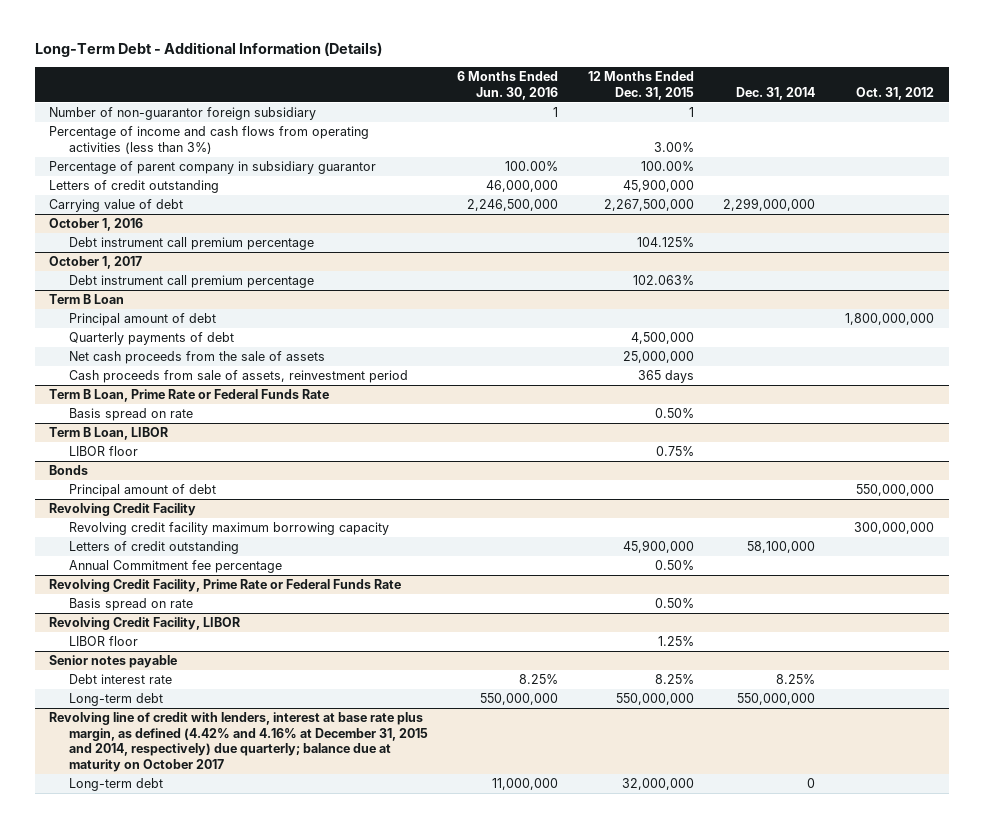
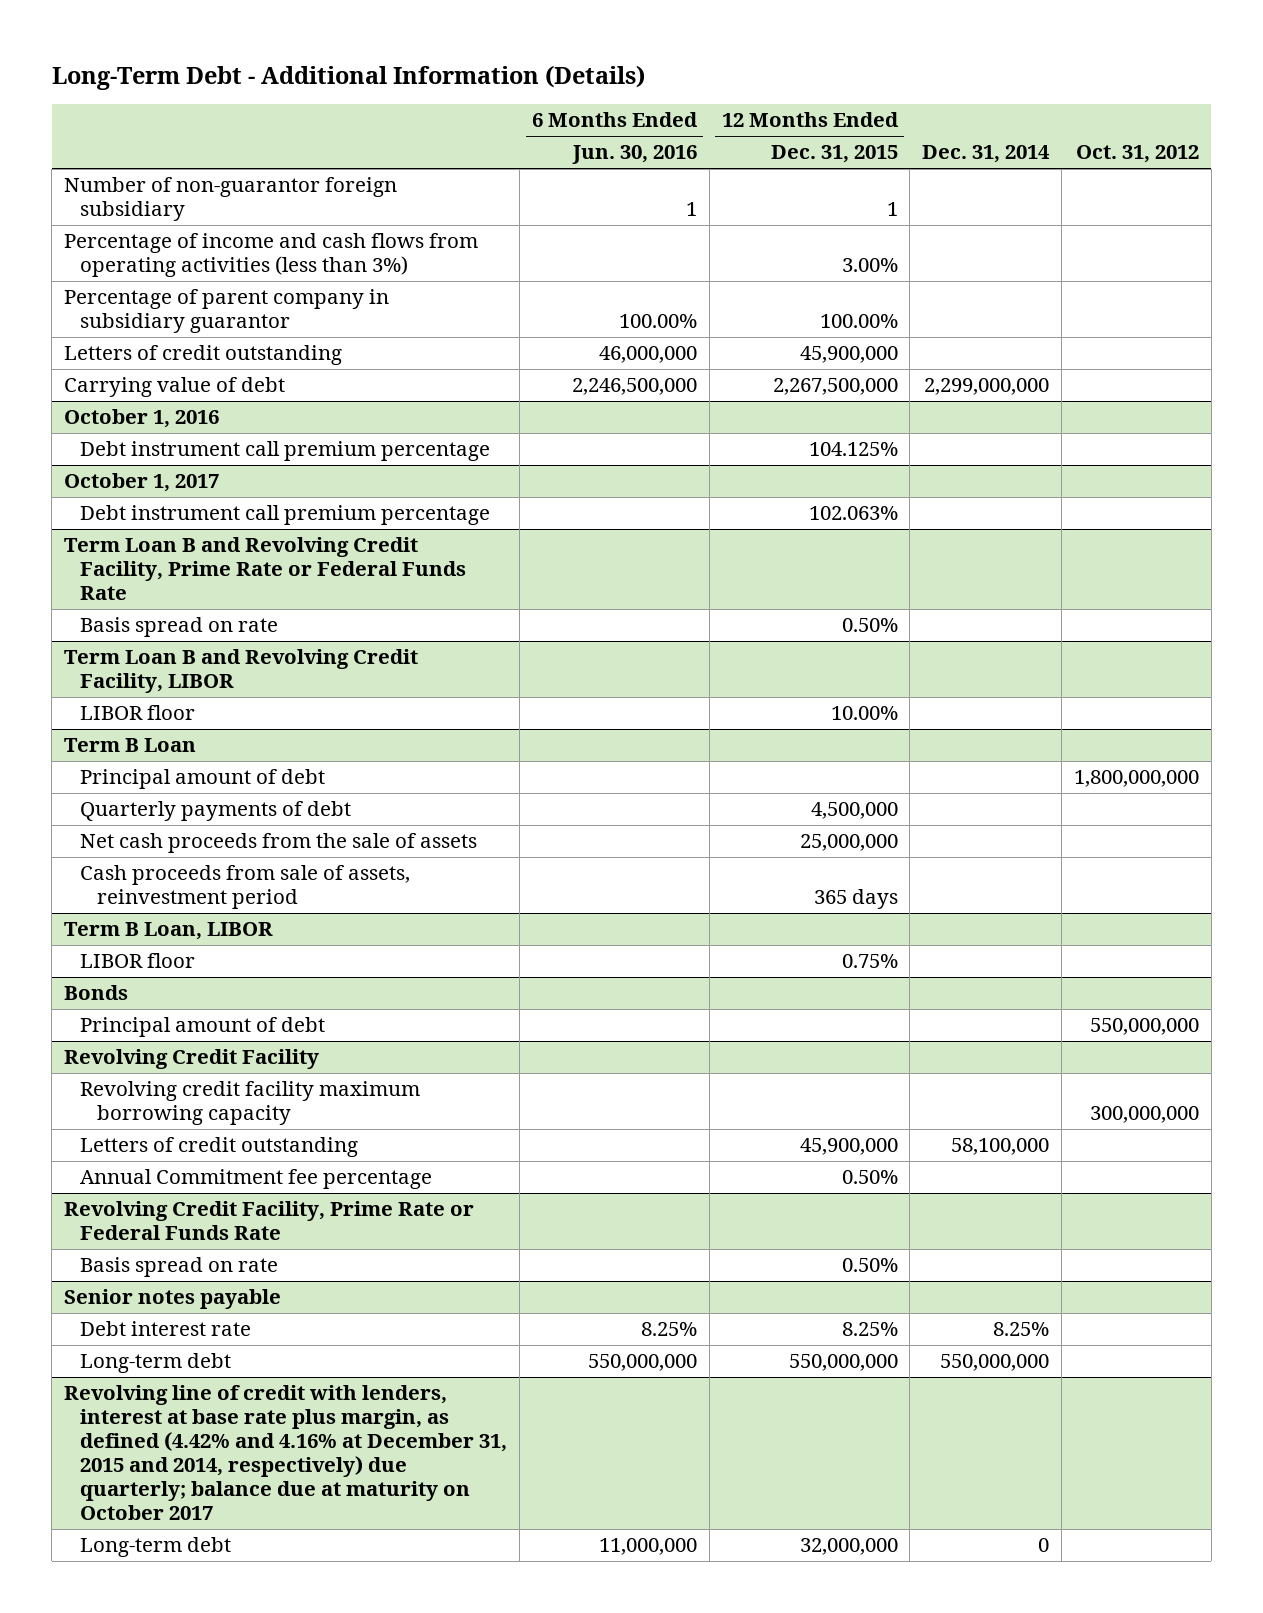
none -> [64,537,467,601] Term Loan B and Revolving Credit Facility, Prime Rate or Federal Funds Rate
none -> [80,617,279,638] Basis spread on rate
none -> [64,649,419,694] Term Loan B and Revolving Credit Facility, LIBOR
none -> [80,705,196,721] LIBOR floor
[49,389,330,403] Term B Loan, Prime Rate or Federal Funds Rate -> none
[68,408,193,422] Basis spread on rate -> none
[49,617,241,631] Revolving Credit Facility, LIBOR -> none
[68,636,138,647] LIBOR floor -> none

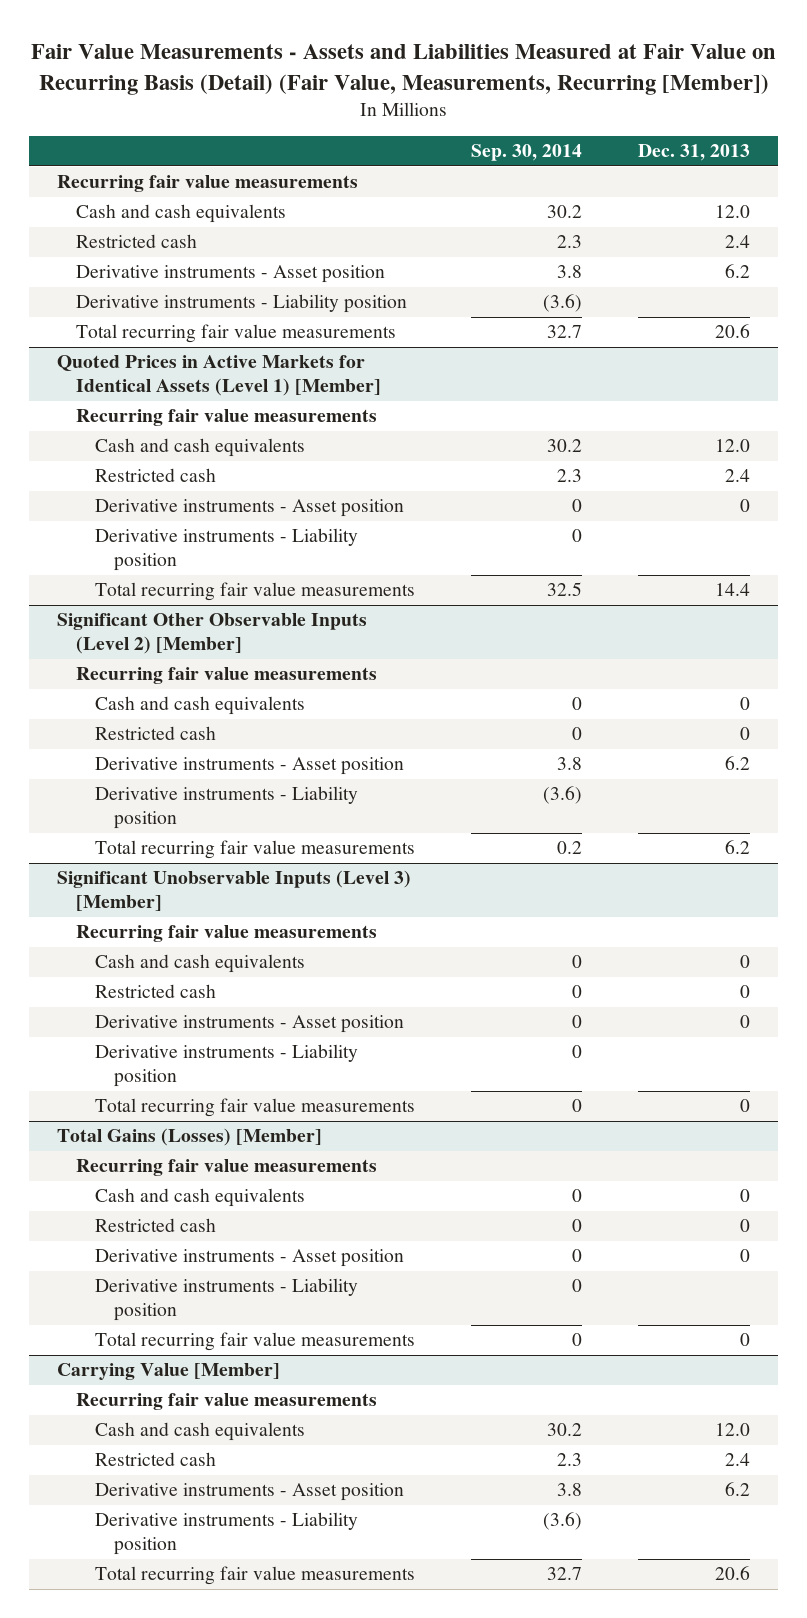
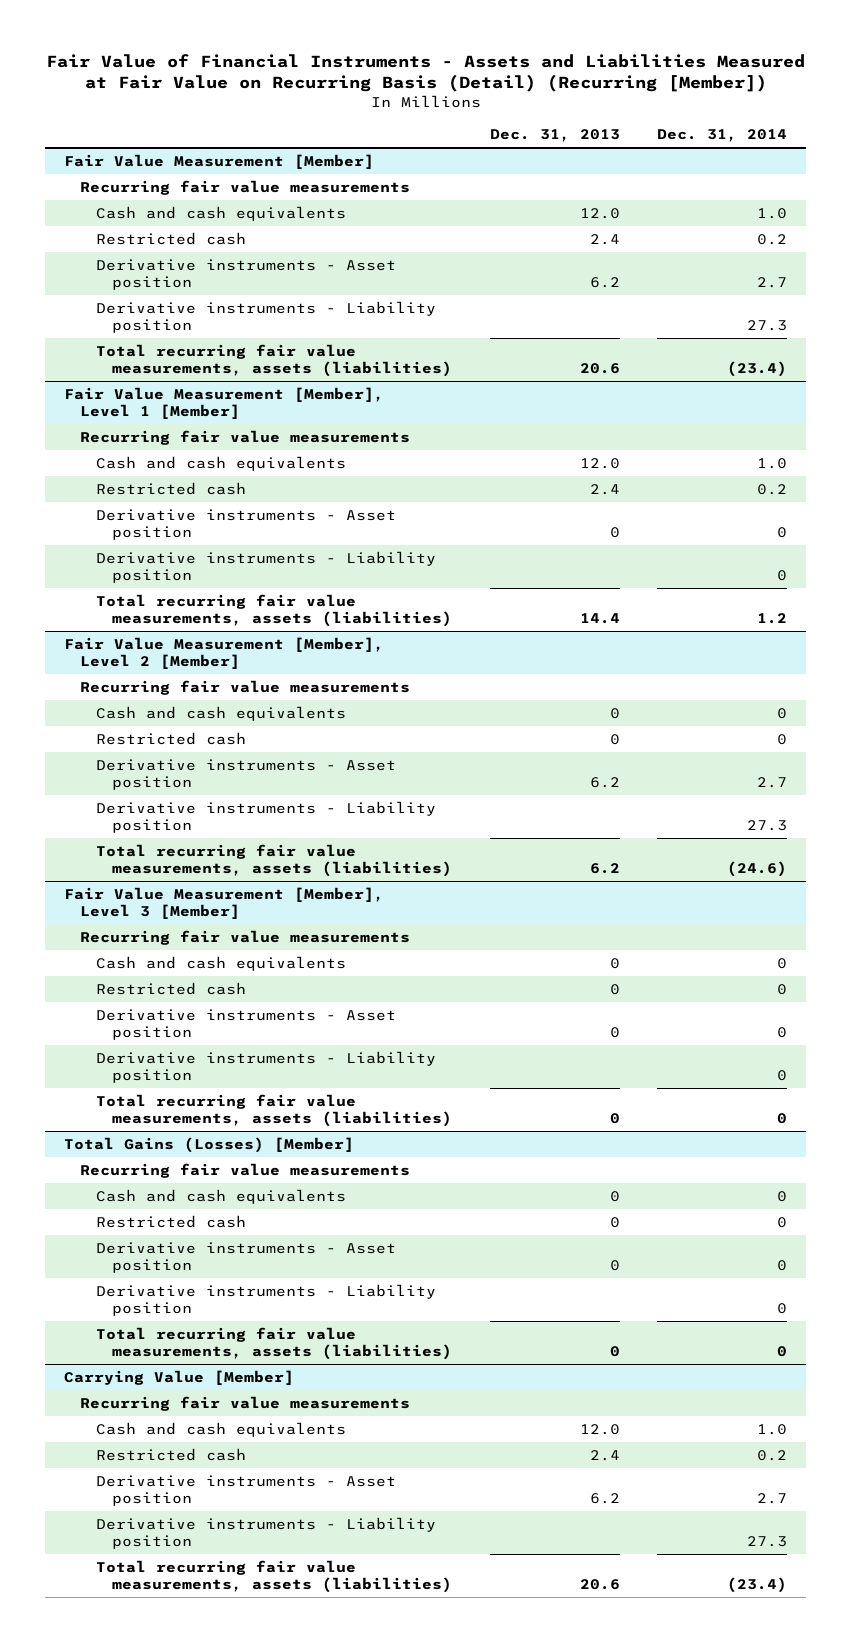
[30,44,776,95] Fair Value Measurements - Assets and Liabilities Measured at Fair Value on Recurring Basis (Detail) (Fair Value, Measurements, Recurring [Member]) -> [45,53,805,93] Fair Value of Financial Instruments - Assets and Liabilities Measured at Fair Value on Recurring Basis (Detail) (Recurring [Member])
[470,144,582,162] Sep. 30, 2014 -> none
none -> [657,128,788,142] Dec. 31, 2014
none -> [64,153,375,169] Fair Value Measurement [Member]
[57,355,381,397] Quoted Prices in Active Markets for Identical Assets (Level 1) [Member] -> none
[75,324,396,344] Total recurring fair value measurements -> [95,343,452,377] Total recurring fair value measurements, assets (liabilities)
none -> [64,386,385,419] Fair Value Measurement [Member], Level 1 [Member]
[57,613,368,655] Significant Other Observable Inputs (Level 2) [Member] -> none
[94,582,415,602] Total recurring fair value measurements -> [95,593,452,627] Total recurring fair value measurements, assets (liabilities)
none -> [64,636,385,669] Fair Value Measurement [Member], Level 2 [Member]
[57,870,412,912] Significant Unobservable Inputs (Level 3) [Member] -> none
[94,840,415,860] Total recurring fair value measurements -> [95,843,452,877] Total recurring fair value measurements, assets (liabilities)
none -> [64,886,385,919] Fair Value Measurement [Member], Level 3 [Member]
[94,1098,415,1118] Total recurring fair value measurements -> [95,1093,452,1127] Total recurring fair value measurements, assets (liabilities)
[94,1332,415,1352] Total recurring fair value measurements -> [95,1326,452,1360] Total recurring fair value measurements, assets (liabilities)
[94,1566,415,1586] Total recurring fair value measurements -> [95,1559,452,1593] Total recurring fair value measurements, assets (liabilities)

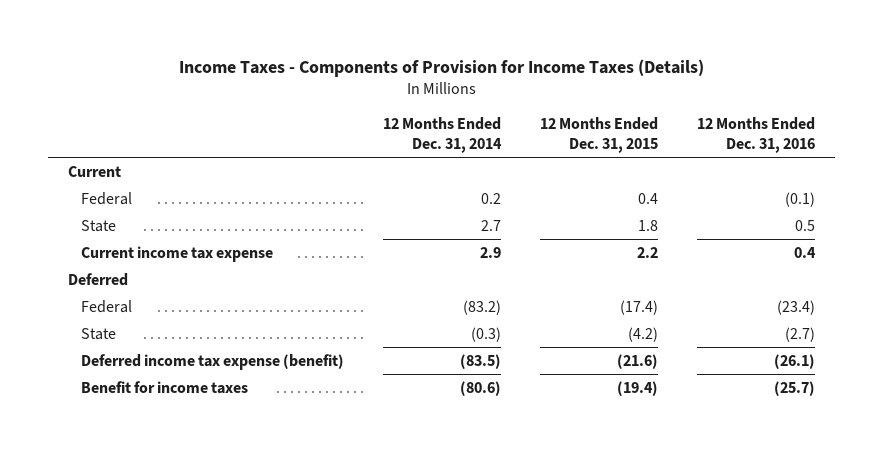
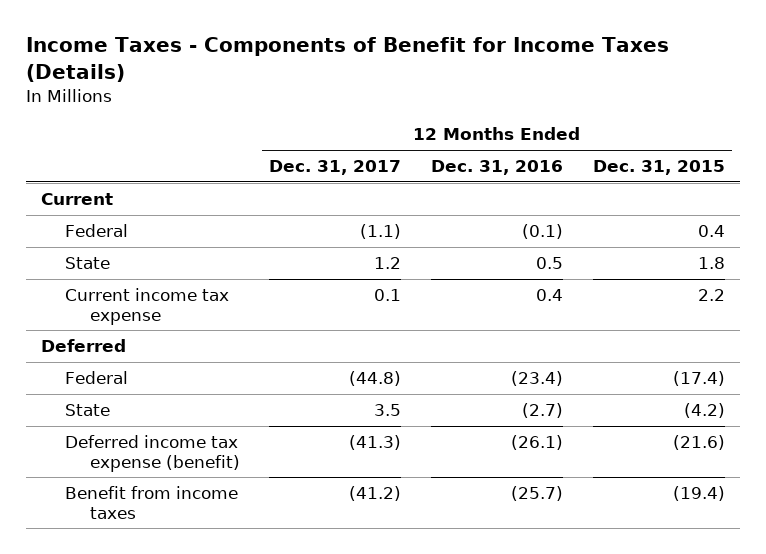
[178,59,704,78] Income Taxes - Components of Provision for Income Taxes (Details) -> [26,37,670,82] Income Taxes - Components of Benefit for Income Taxes (Details)
[383,116,503,153] 12 Months Ended Dec. 31, 2014 -> none
none -> [269,160,402,176] Dec. 31, 2017
[81,380,249,394] Benefit for income taxes -> [65,486,239,519] Benefit from income taxes

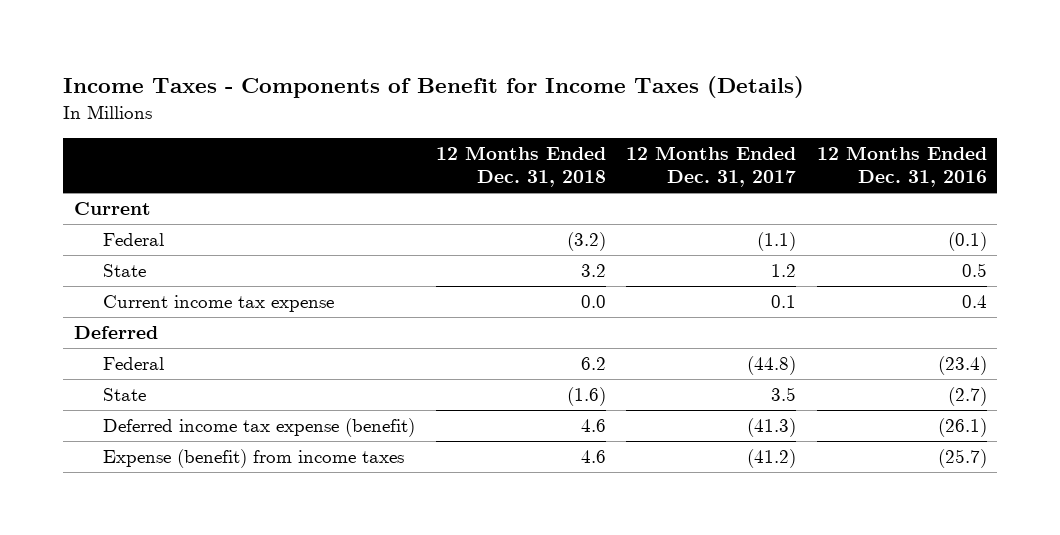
[592,160,725,176] Dec. 31, 2015 -> none
none -> [435,146,606,188] 12 Months Ended Dec. 31, 2018
[65,486,239,519] Benefit from income taxes -> [103,449,405,469] Expense (benefit) from income taxes

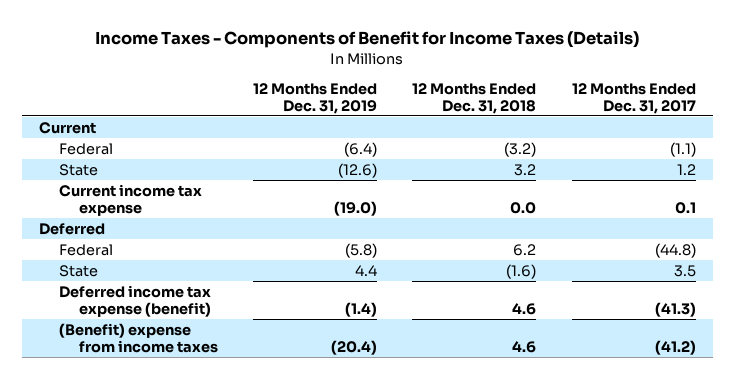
[816,146,987,188] 12 Months Ended Dec. 31, 2016 -> none
none -> [253,82,378,114] 12 Months Ended Dec. 31, 2019
[103,449,405,469] Expense (benefit) from income taxes -> [59,322,219,353] (Benefit) expense from income taxes

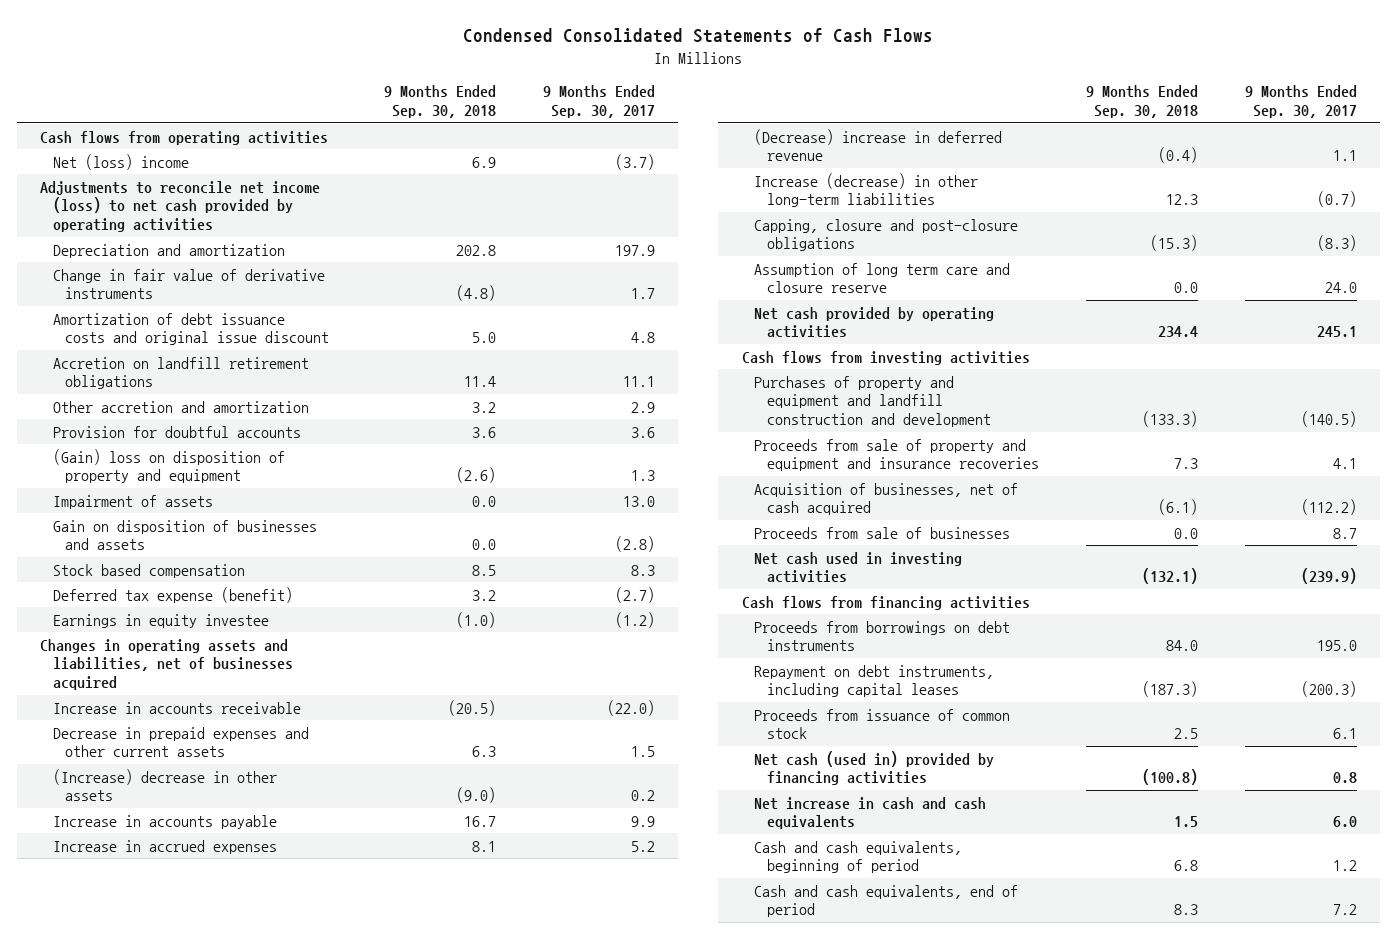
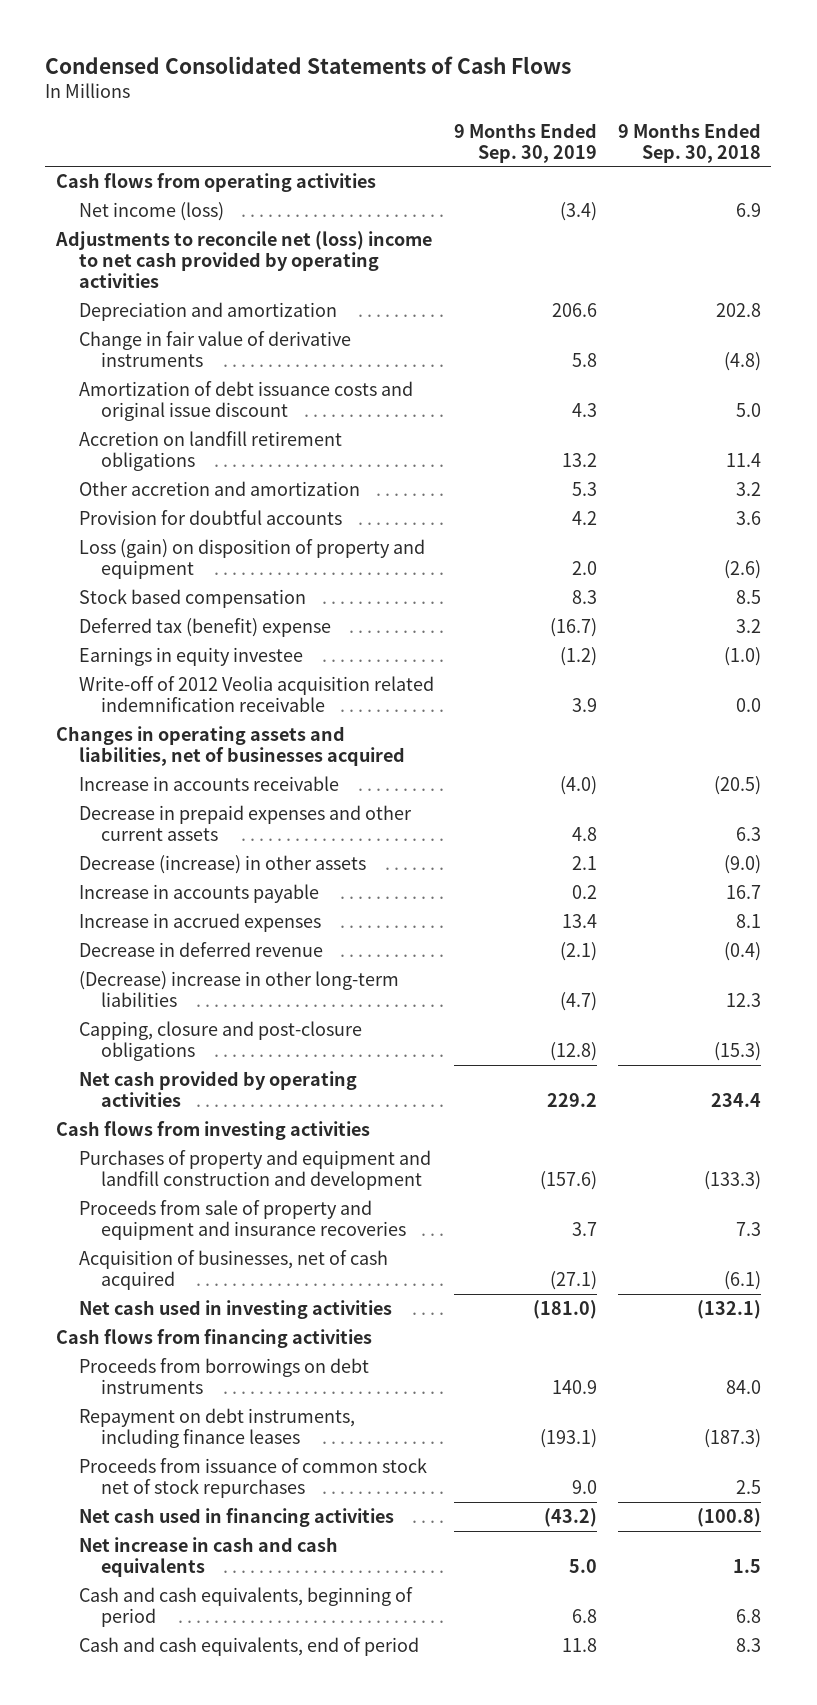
[543,85,656,119] 9 Months Ended Sep. 30, 2017 -> none
none -> [454,122,598,163] 9 Months Ended Sep. 30, 2019
[52,153,189,170] Net (loss) income -> [78,202,224,222] Net income (loss)
[40,180,321,233] Adjustments to reconcile net income (loss) to net cash provided by operating activities -> [54,231,432,289] Adjustments to reconcile net (loss) income to net cash provided by operating activities
[52,494,213,509] Impairment of assets -> none
[52,519,317,551] Gain on disposition of businesses and assets -> none
[52,448,285,484] (Gain) loss on disposition of property and equipment -> [78,539,425,580] Loss (gain) on disposition of property and equipment
[52,586,293,603] Deferred tax expense (benefit) -> [78,618,331,638] Deferred tax (benefit) expense
none -> [78,676,434,713] Write-off of 2012 Veolia acquisition related indemnification receivable
[52,768,277,802] (Increase) decrease in other assets -> [78,855,366,875] Decrease (increase) in other assets
[754,128,1003,162] (Decrease) increase in deferred revenue -> [78,942,323,958] Decrease in deferred revenue
[754,172,979,208] Increase (decrease) in other long-term liabilities -> [78,971,399,1008] (Decrease) increase in other long-term liabilities
[754,262,1011,294] Assumption of long term care and closure reserve -> none
[754,526,1011,539] Proceeds from sale of businesses -> none
[754,664,995,698] Repayment on debt instruments, including capital leases -> [78,1408,355,1449] Repayment on debt instruments, including finance leases
[754,708,1011,740] Proceeds from issuance of common stock -> [78,1458,427,1499] Proceeds from issuance of common stock net of stock repurchases
[754,750,995,786] Net cash (used in) provided by financing activities -> [78,1508,394,1528] Net cash used in financing activities

